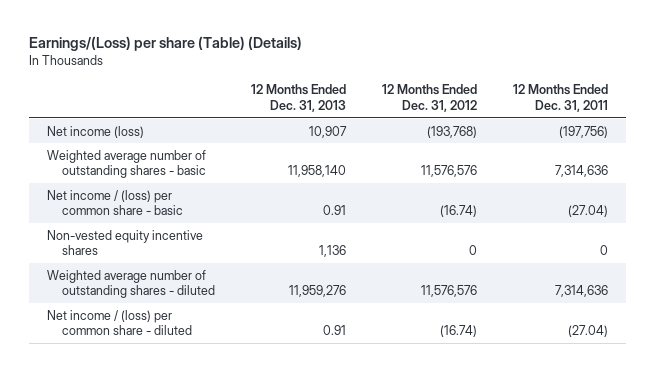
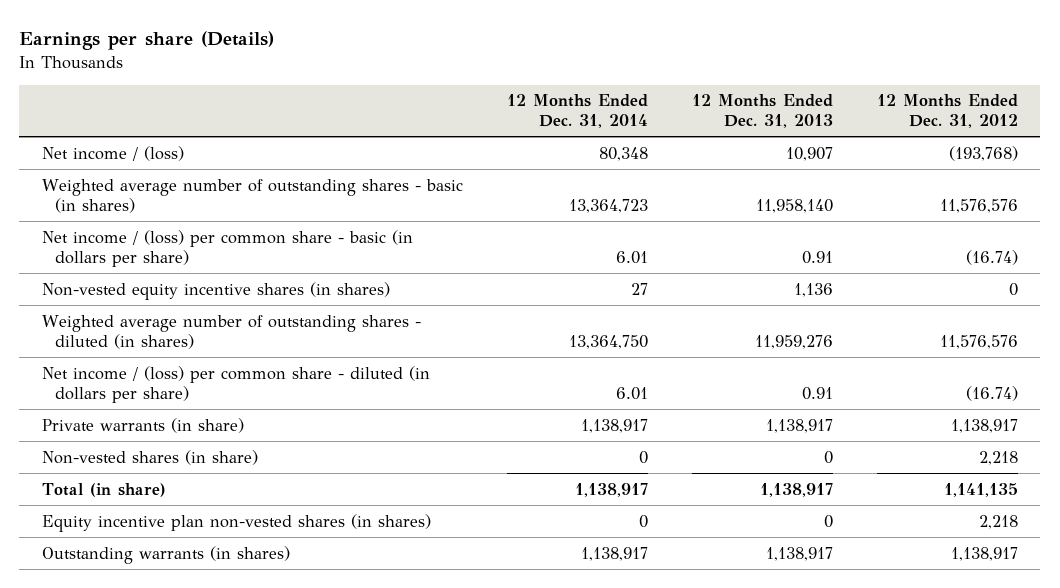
[28,36,302,52] Earnings/(Loss) per share (Table) (Details) -> [19,31,275,51] Earnings per share (Details)
[512,84,608,113] 12 Months Ended Dec. 31, 2011 -> none
none -> [506,94,648,129] 12 Months Ended Dec. 31, 2014
[46,125,144,138] Net income (loss) -> [41,145,184,161] Net income / (loss)
[46,149,207,179] Weighted average number of outstanding shares - basic -> [41,178,463,213] Weighted average number of outstanding shares - basic (in shares)
[46,189,184,216] Net income / (loss) per common share - basic -> [41,229,413,267] Net income / (loss) per common share - basic (in dollars per share)
[46,229,203,256] Non-vested equity incentive shares -> [41,281,390,300] Non-vested equity incentive shares (in shares)
[46,269,216,299] Weighted average number of outstanding shares - diluted -> [41,314,421,349] Weighted average number of outstanding shares - diluted (in shares)
[46,309,193,336] Net income / (loss) per common share - diluted -> [41,365,430,403] Net income / (loss) per common share - diluted (in dollars per share)
none -> [41,417,244,433] Private warrants (in share)
none -> [41,449,258,465] Non-vested shares (in share)
none -> [41,482,166,497] Total (in share)
none -> [41,513,431,532] Equity incentive plan non-vested shares (in shares)
none -> [41,545,290,564] Outstanding warrants (in shares)

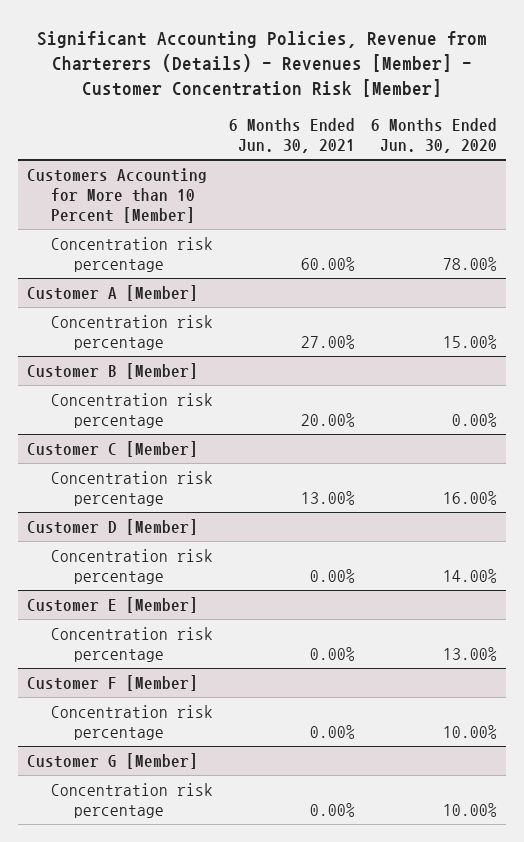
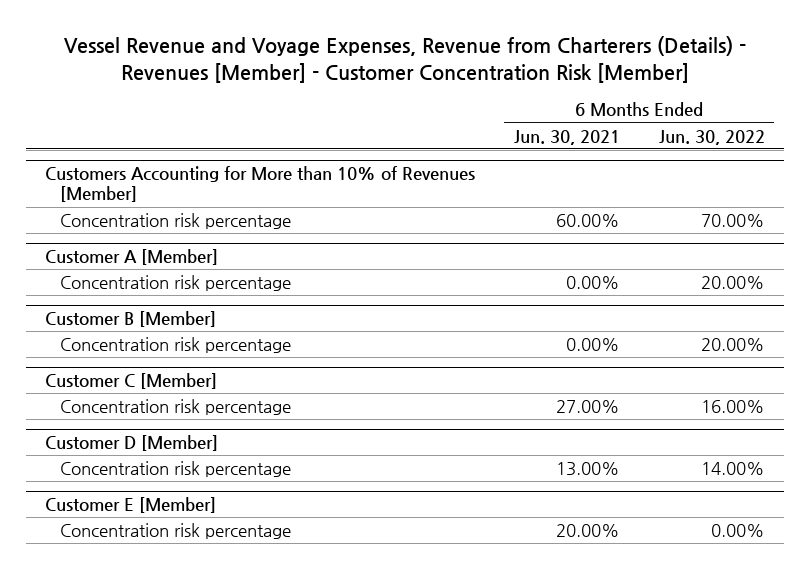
[37,30,488,98] Significant Accounting Policies, Revenue from Charterers (Details) - Revenues [Member] - Customer Concentration Risk [Member] -> [63,36,746,83] Vessel Revenue and Voyage Expenses, Revenue from Charterers (Details) - Revenues [Member] - Customer Concentration Risk [Member]
[371,118,498,154] 6 Months Ended Jun. 30, 2020 -> none
none -> [658,129,765,145] Jun. 30, 2022
[26,167,207,223] Customers Accounting for More than 10 Percent [Member] -> [44,166,475,203] Customers Accounting for More than 10% of Revenues [Member]
[301,334,356,349] 27.00% -> [565,276,620,290] 0.00%
[301,412,356,427] 20.00% -> [565,338,620,352] 0.00%
[301,490,356,505] 13.00% -> [555,400,620,414] 27.00%
[310,568,356,583] 0.00% -> [555,462,620,477] 13.00%
[26,674,198,691] Customer F [Member] -> none
[50,704,213,740] Concentration risk percentage -> none
[26,752,198,769] Customer G [Member] -> none
[50,782,213,818] Concentration risk percentage -> none
[310,646,356,661] 0.00% -> [555,524,620,538] 20.00%

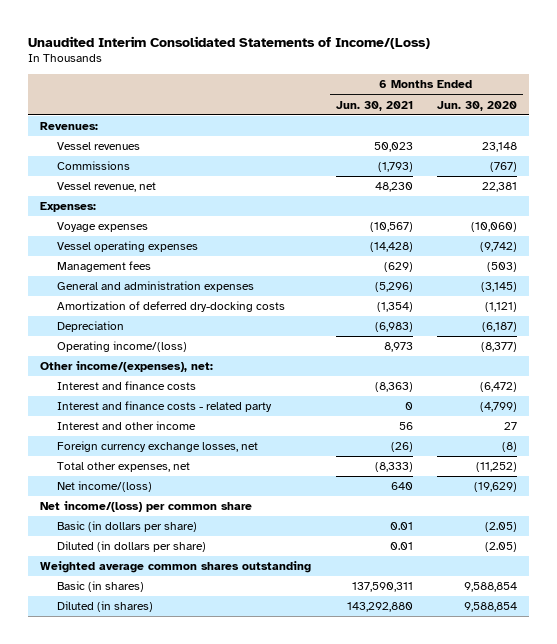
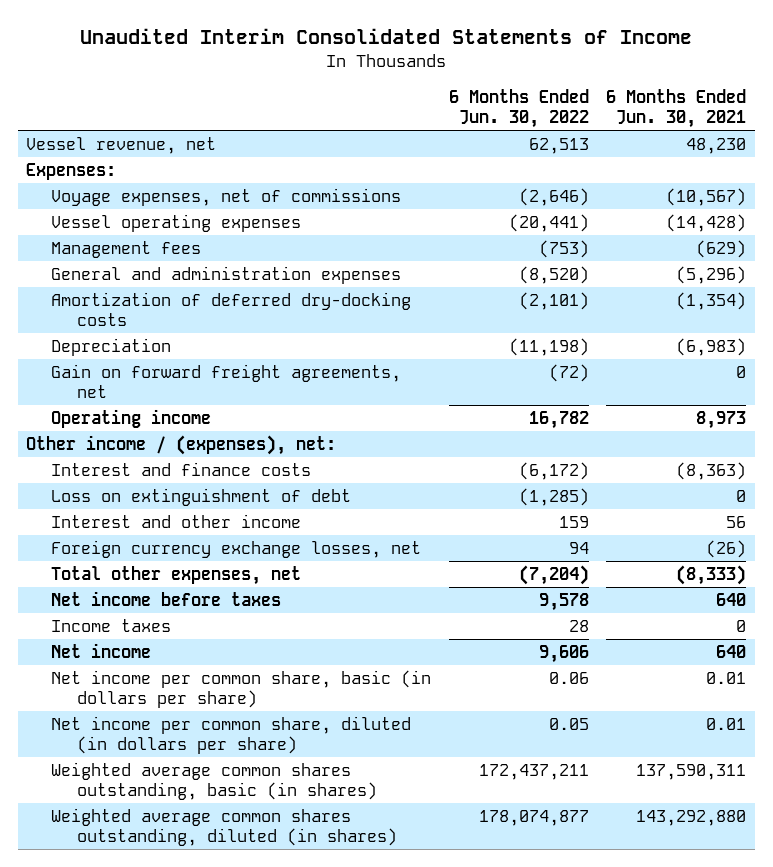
[28,35,431,49] Unaudited Interim Consolidated Statements of Income/(Loss) -> [80,27,693,44] Unaudited Interim Consolidated Statements of Income
[437,100,518,111] Jun. 30, 2020 -> none
none -> [448,88,589,128] 6 Months Ended Jun. 30, 2022
[40,122,99,131] Revenues: -> none
[57,142,141,151] Vessel revenues -> none
[57,161,131,171] Commissions -> none
[57,222,149,233] Voyage expenses -> [51,188,402,207] Voyage expenses, net of commissions
none -> [51,364,402,399] Gain on forward freight agreements, net
[57,341,188,353] Operating income/(loss) -> [51,409,212,429] Operating income
[40,361,214,373] Other income/(expenses), net: -> [26,435,337,456] Other income / (expenses), net:
[57,401,273,413] Interest and finance costs - related party -> none
none -> [51,488,352,507] Loss on extinguishment of debt
[40,501,253,513] Net income/(loss) per common share -> none
[40,561,312,574] Weighted average common shares outstanding -> none
none -> [51,591,282,607] Net income before taxes
none -> [51,619,172,633] Income taxes
[57,481,153,493] Net income/(loss) -> [51,643,152,659] Net income
[57,521,198,533] Basic (in dollars per share) -> [51,670,432,709] Net income per common share, basic (in dollars per share)
[57,541,207,553] Diluted (in dollars per share) -> [51,716,412,755] Net income per common share, diluted (in dollars per share)
[57,581,145,593] Basic (in shares) -> [51,762,377,801] Weighted average common shares outstanding, basic (in shares)
[57,601,154,613] Diluted (in shares) -> [51,808,397,847] Weighted average common shares outstanding, diluted (in shares)

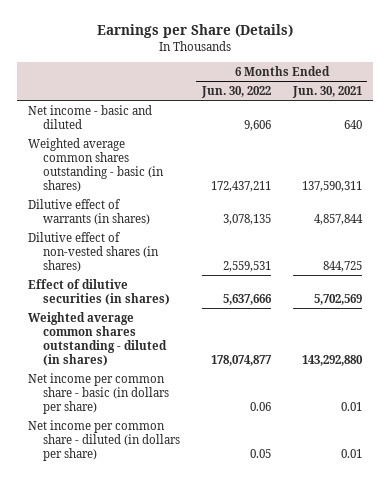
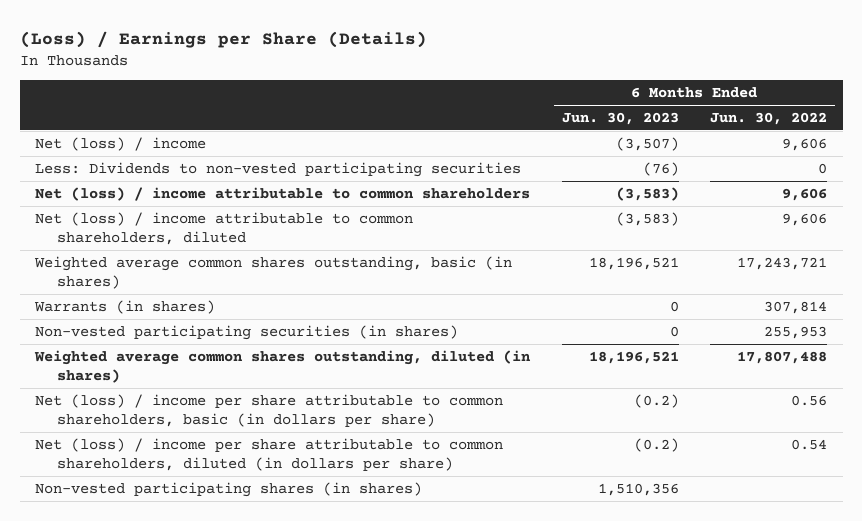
[96,23,293,38] Earnings per Share (Details) -> [19,30,427,48] (Loss) / Earnings per Share (Details)
[291,85,362,98] Jun. 30, 2021 -> none
none -> [561,111,679,125] Jun. 30, 2023
[27,278,170,305] Effect of dilutive securities (in shares) -> none
[27,104,152,129] Net income - basic and diluted -> [35,136,207,151] Net (loss) / income
none -> [35,161,522,177] Less: Dividends to non-vested participating securities
none -> [35,186,531,201] Net (loss) / income attributable to common shareholders
none -> [35,211,414,245] Net (loss) / income attributable to common shareholders, diluted
[27,137,164,192] Weighted average common shares outstanding - basic (in shares) -> [34,255,513,289] Weighted average common shares outstanding, basic (in shares)
[210,180,271,192] 172,437,211 -> [737,256,828,270] 17,243,721
[27,198,150,225] Dilutive effect of warrants (in shares) -> [34,299,216,314] Warrants (in shares)
[222,213,271,225] 3,078,135 -> [764,300,828,314] 307,814
[27,231,159,272] Dilutive effect of non-vested shares (in shares) -> [35,324,459,340] Non-vested participating securities (in shares)
[222,260,271,272] 2,559,531 -> [764,325,828,339] 255,953
[27,311,167,366] Weighted average common shares outstanding - diluted (in shares) -> [34,349,532,383] Weighted average common shares outstanding, diluted (in shares)
[210,354,272,366] 178,074,877 -> [737,350,828,364] 17,807,488
[27,372,169,414] Net income per common share - basic (in dollars per share) -> [35,393,504,427] Net (loss) / income per share attributable to common shareholders, basic (in dollars per share)
[249,401,271,411] 0.06 -> [791,394,828,406] 0.56
[27,419,180,461] Net income per common share - diluted (in dollars per share) -> [35,437,504,471] Net (loss) / income per share attributable to common shareholders, diluted (in dollars per share)
[249,448,271,458] 0.05 -> [791,438,828,450] 0.54
none -> [35,481,423,497] Non-vested participating shares (in shares)

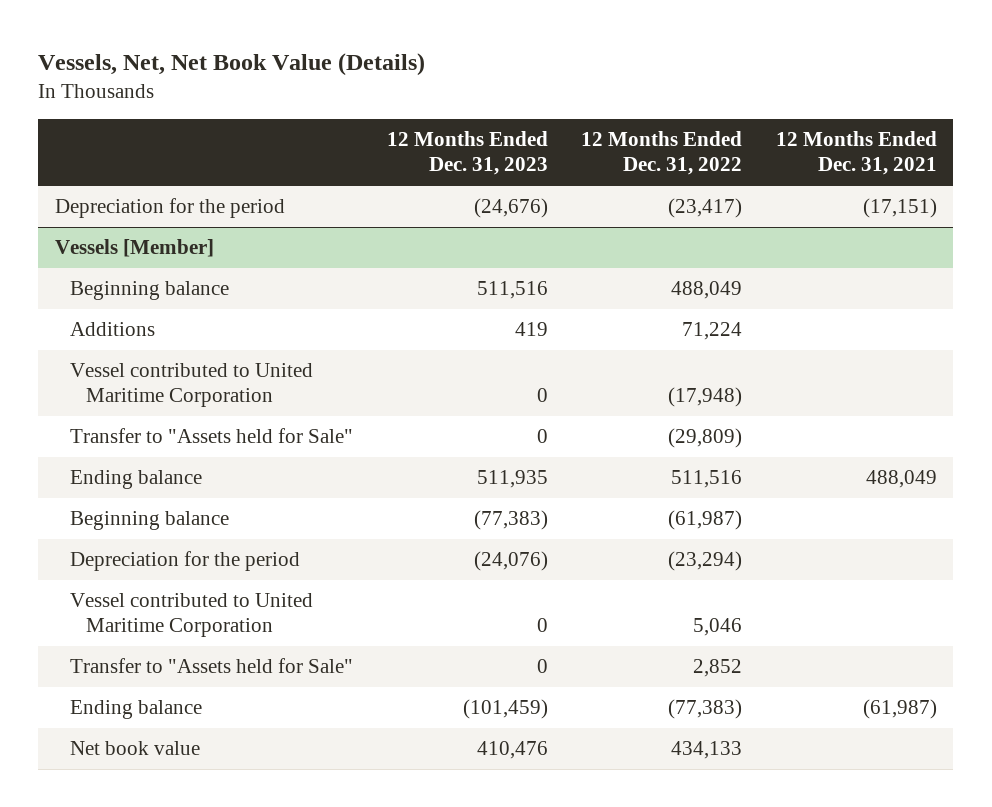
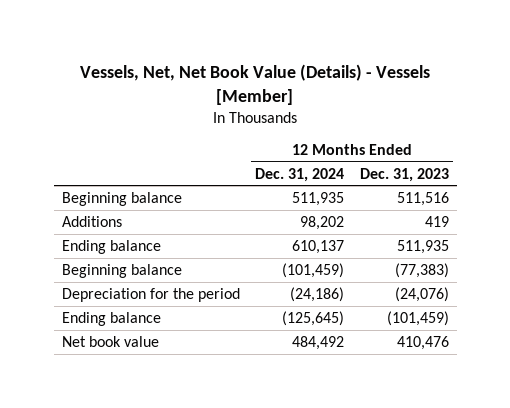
[38,53,426,77] Vessels, Net, Net Book Value (Details) -> [80,63,431,105] Vessels, Net, Net Book Value (Details) - Vessels [Member]
[581,131,743,176] 12 Months Ended Dec. 31, 2022 -> none
[775,131,937,176] 12 Months Ended Dec. 31, 2021 -> none
none -> [255,167,345,182] Dec. 31, 2024
[54,198,285,219] Depreciation for the period -> none
[54,239,214,258] Vessels [Member] -> none
[70,363,314,408] Vessel contributed to United Maritime Corporation -> none
[70,428,354,444] Transfer to "Assets held for Sale" -> none
[70,593,314,638] Vessel contributed to United Maritime Corporation -> none
[70,658,354,674] Transfer to "Assets held for Sale" -> none

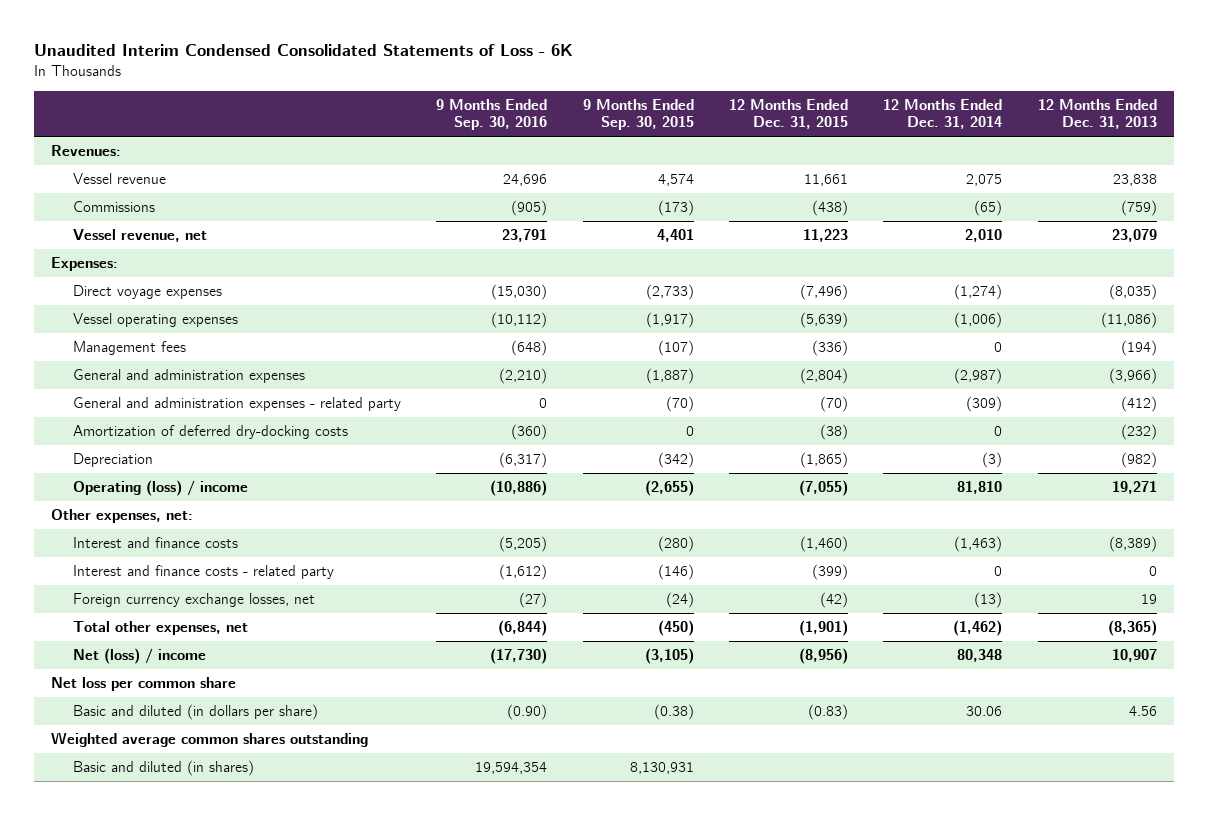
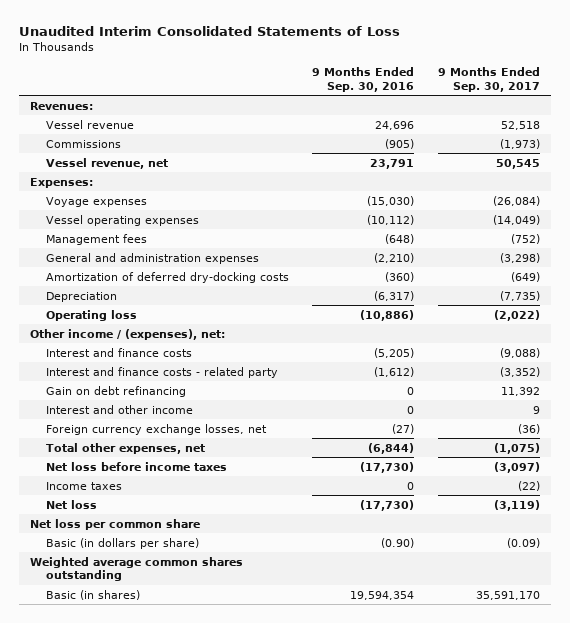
[33,44,573,57] Unaudited Interim Condensed Consolidated Statements of Loss - 6K -> [18,26,400,37] Unaudited Interim Consolidated Statements of Loss
[582,98,694,131] 9 Months Ended Sep. 30, 2015 -> none
[728,98,848,130] 12 Months Ended Dec. 31, 2015 -> none
[883,98,1003,130] 12 Months Ended Dec. 31, 2014 -> none
[1037,98,1157,130] 12 Months Ended Dec. 31, 2013 -> none
none -> [437,67,540,92] 9 Months Ended Sep. 30, 2017
[72,284,222,299] Direct voyage expenses -> [46,196,148,207] Voyage expenses
[72,396,401,411] General and administration expenses - related party -> none
[72,479,248,496] Operating (loss) / income -> [46,309,138,321] Operating loss
[51,508,194,523] Other expenses, net: -> [30,328,226,340] Other income / (expenses), net:
none -> [46,385,187,397] Gain on debt refinancing
none -> [46,404,194,414] Interest and other income
none -> [46,461,228,471] Net loss before income taxes
none -> [46,481,123,490] Income taxes
[72,647,206,664] Net (loss) / income -> [46,499,98,509] Net loss
[72,703,318,720] Basic and diluted (in dollars per share) -> [46,537,200,549] Basic (in dollars per share)
[72,759,254,776] Basic and diluted (in shares) -> [46,589,141,600] Basic (in shares)

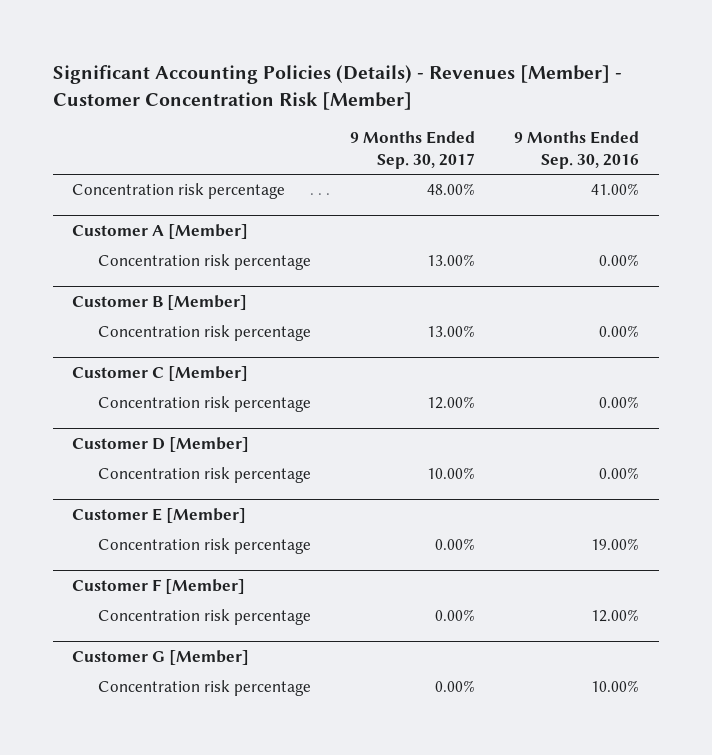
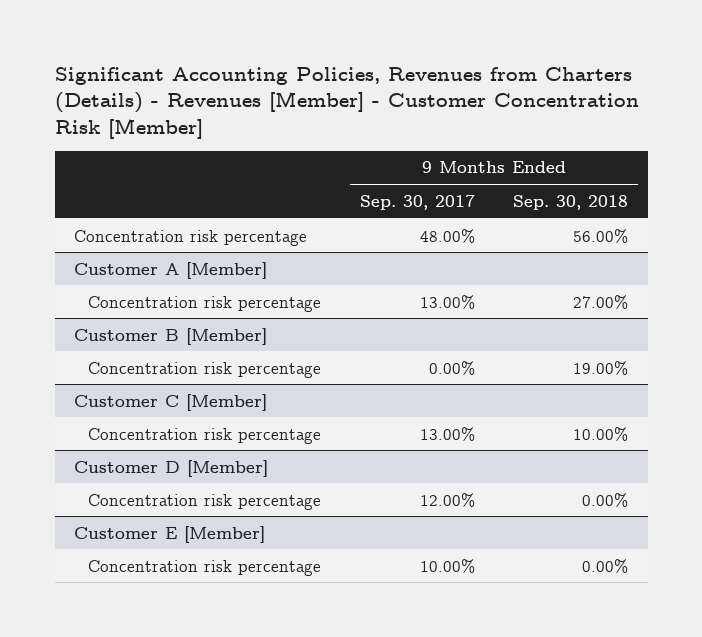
[52,65,622,110] Significant Accounting Policies (Details) - Revenues [Member] - Customer Concentration Risk [Member] -> [54,67,639,139] Significant Accounting Policies, Revenues from Charters (Details) - Revenues [Member] - Customer Concentration Risk [Member]
[514,131,640,169] 9 Months Ended Sep. 30, 2016 -> none
none -> [513,194,629,210] Sep. 30, 2018
[427,325,476,338] 13.00% -> [428,360,475,375] 0.00%
[427,396,476,410] 12.00% -> [419,426,475,441] 13.00%
[427,467,476,480] 10.00% -> [419,492,475,507] 12.00%
[72,579,246,595] Customer F [Member] -> none
[97,609,311,626] Concentration risk percentage -> none
[72,650,250,666] Customer G [Member] -> none
[97,680,311,697] Concentration risk percentage -> none
[435,538,476,551] 0.00% -> [419,558,475,573] 10.00%

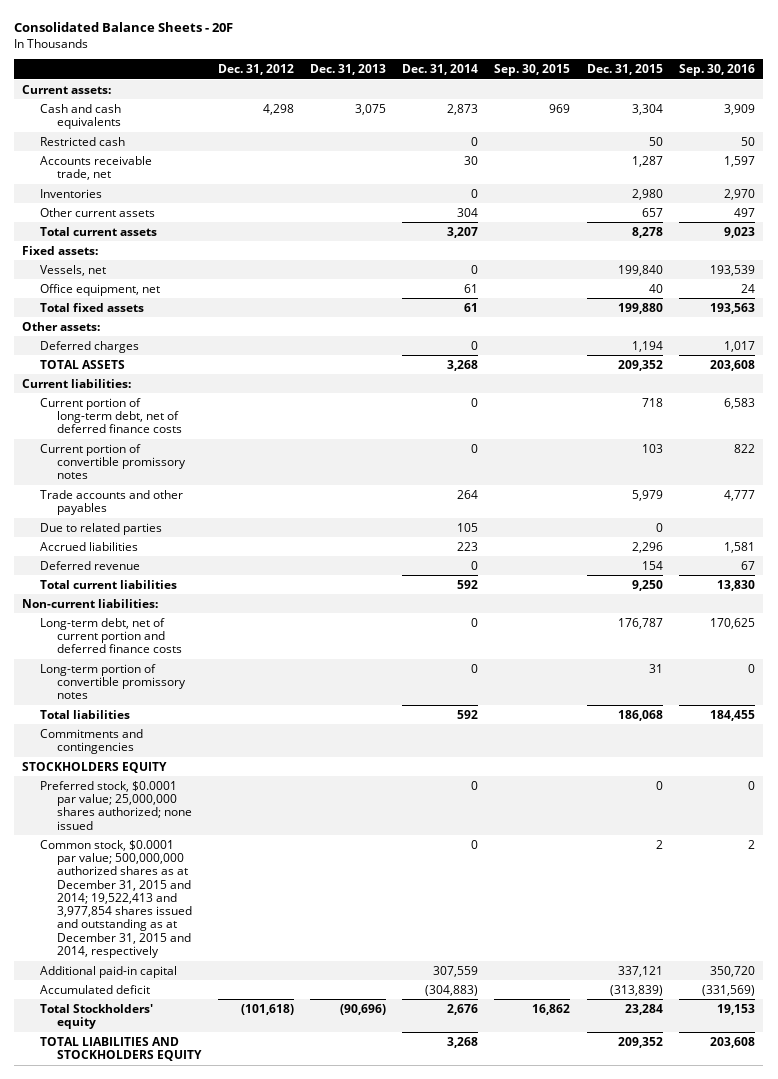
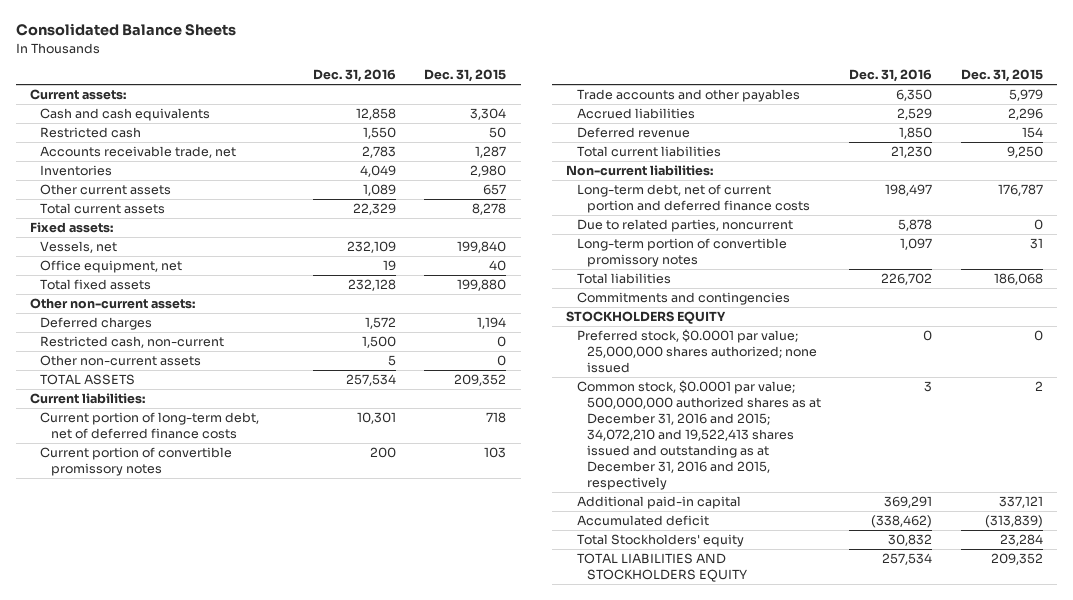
[14,22,234,33] Consolidated Balance Sheets - 20F -> [15,23,236,37] Consolidated Balance Sheets
[217,63,294,75] Dec. 31, 2012 -> none
[309,63,386,75] Dec. 31, 2013 -> none
[402,63,479,75] Dec. 31, 2014 -> none
[494,63,571,76] Sep. 30, 2015 -> none
[679,63,756,76] Sep. 30, 2016 -> none
none -> [313,69,397,83] Dec. 31, 2016
[22,321,101,331] Other assets: -> [30,298,196,310] Other non-current assets:
none -> [40,336,225,349] Restricted cash, non-current
none -> [40,355,202,367] Other non-current assets
[39,522,162,535] Due to related parties -> none
none -> [576,219,793,233] Due to related parties, noncurrent
[39,839,193,958] Common stock, $0.0001 par value; 500,000,000 authorized shares as at December 31, 2015 and 2014; 19,522,413 and 3,977,854 shares issued and outstanding as at December 31, 2015 and 2014, respectively -> [576,380,821,490] Common stock, $0.0001 par value; 500,000,000 authorized shares as at December 31, 2016 and 2015; 34,072,210 and 19,522,413 shares issued and outstanding as at December 31, 2016 and 2015, respectively

